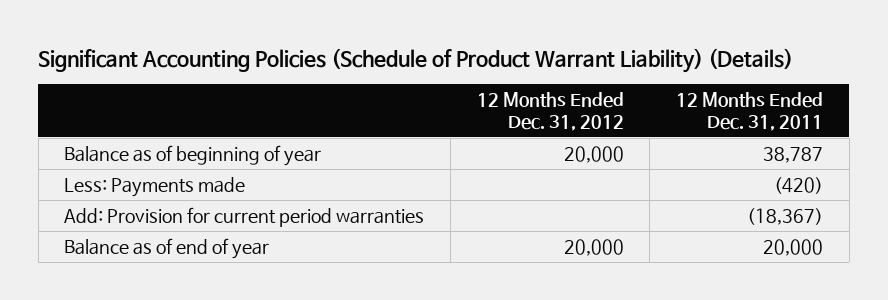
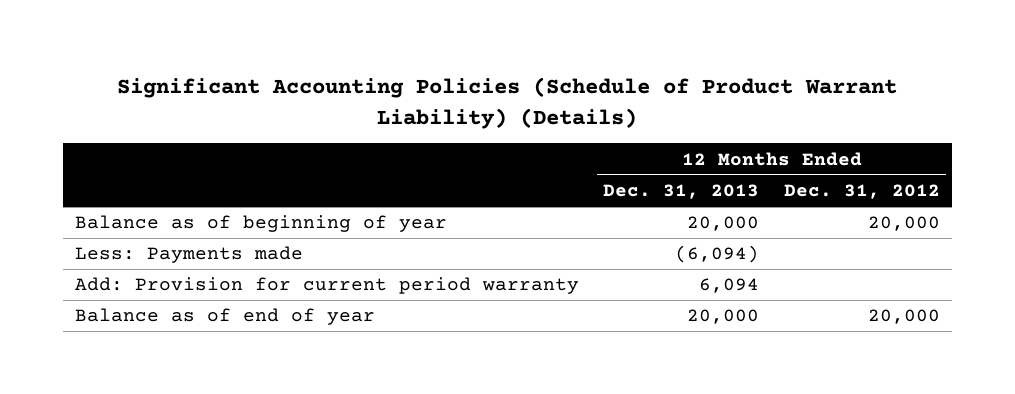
[676,91,824,131] 12 Months Ended Dec. 31, 2011 -> none
none -> [603,184,760,200] Dec. 31, 2013
[64,207,425,228] Add: Provision for current period warranties -> [75,277,580,295] Add: Provision for current period warranty

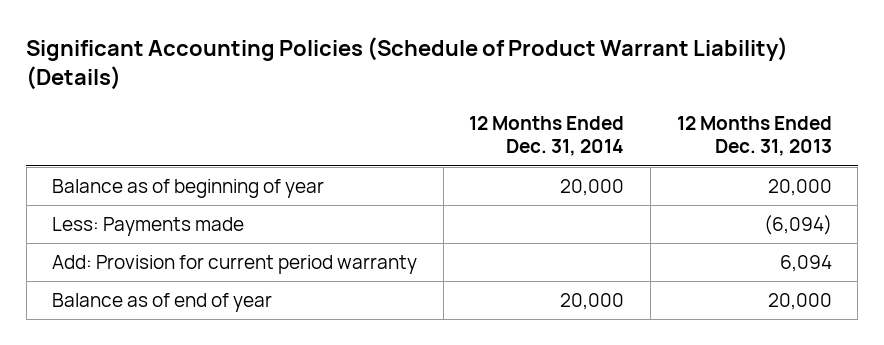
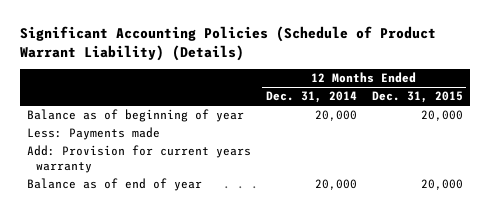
[676,116,832,157] 12 Months Ended Dec. 31, 2013 -> none
none -> [371,91,463,104] Dec. 31, 2015
[52,255,418,275] Add: Provision for current period warranty -> [26,145,251,173] Add: Provision for current years warranty

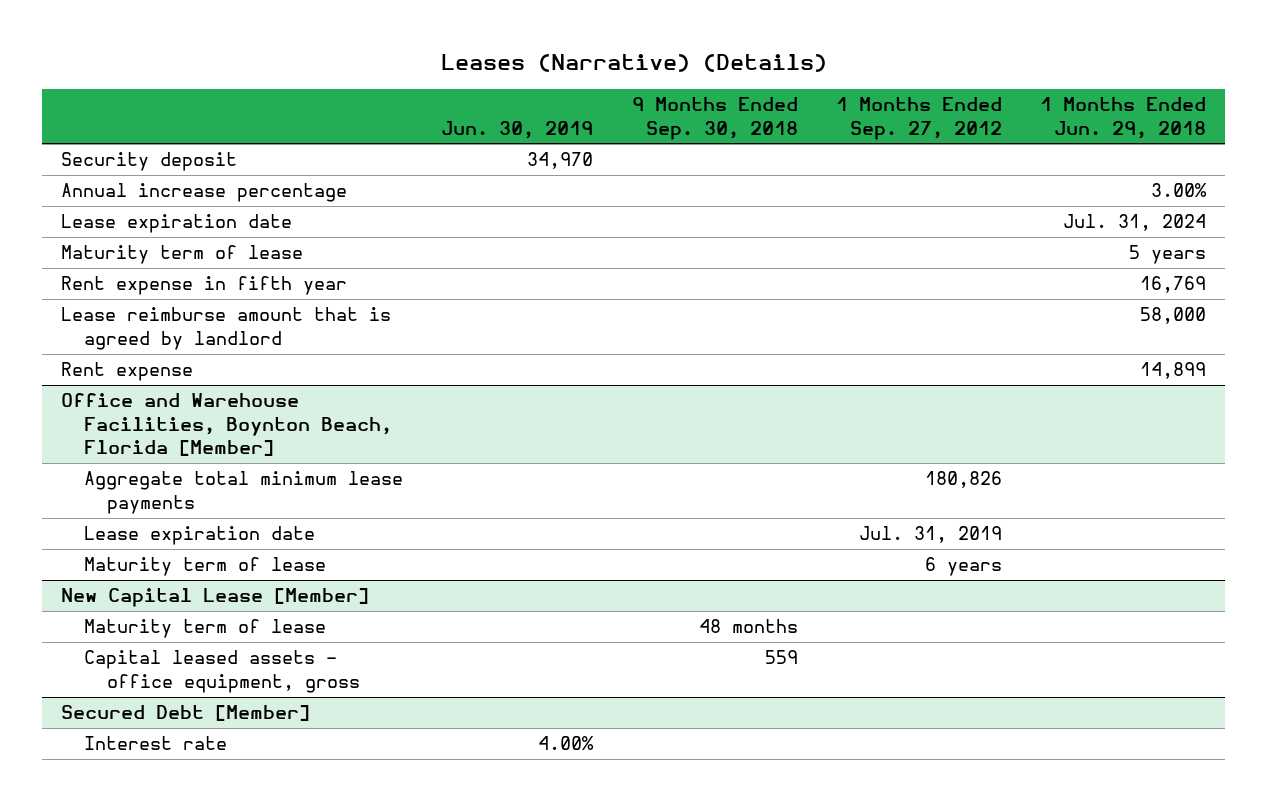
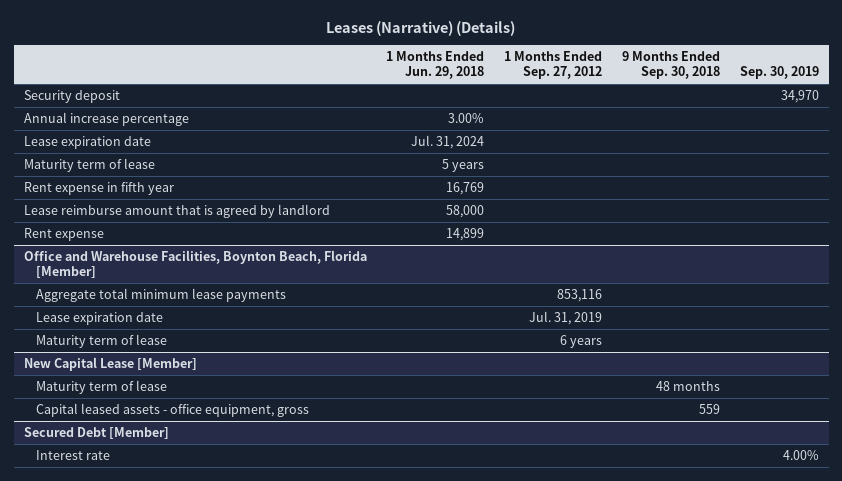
[441,120,594,139] Jun. 30, 2019 -> none
none -> [739,66,819,80] Sep. 30, 2019
[925,471,1003,489] 180,826 -> [557,288,603,302] 853,116

